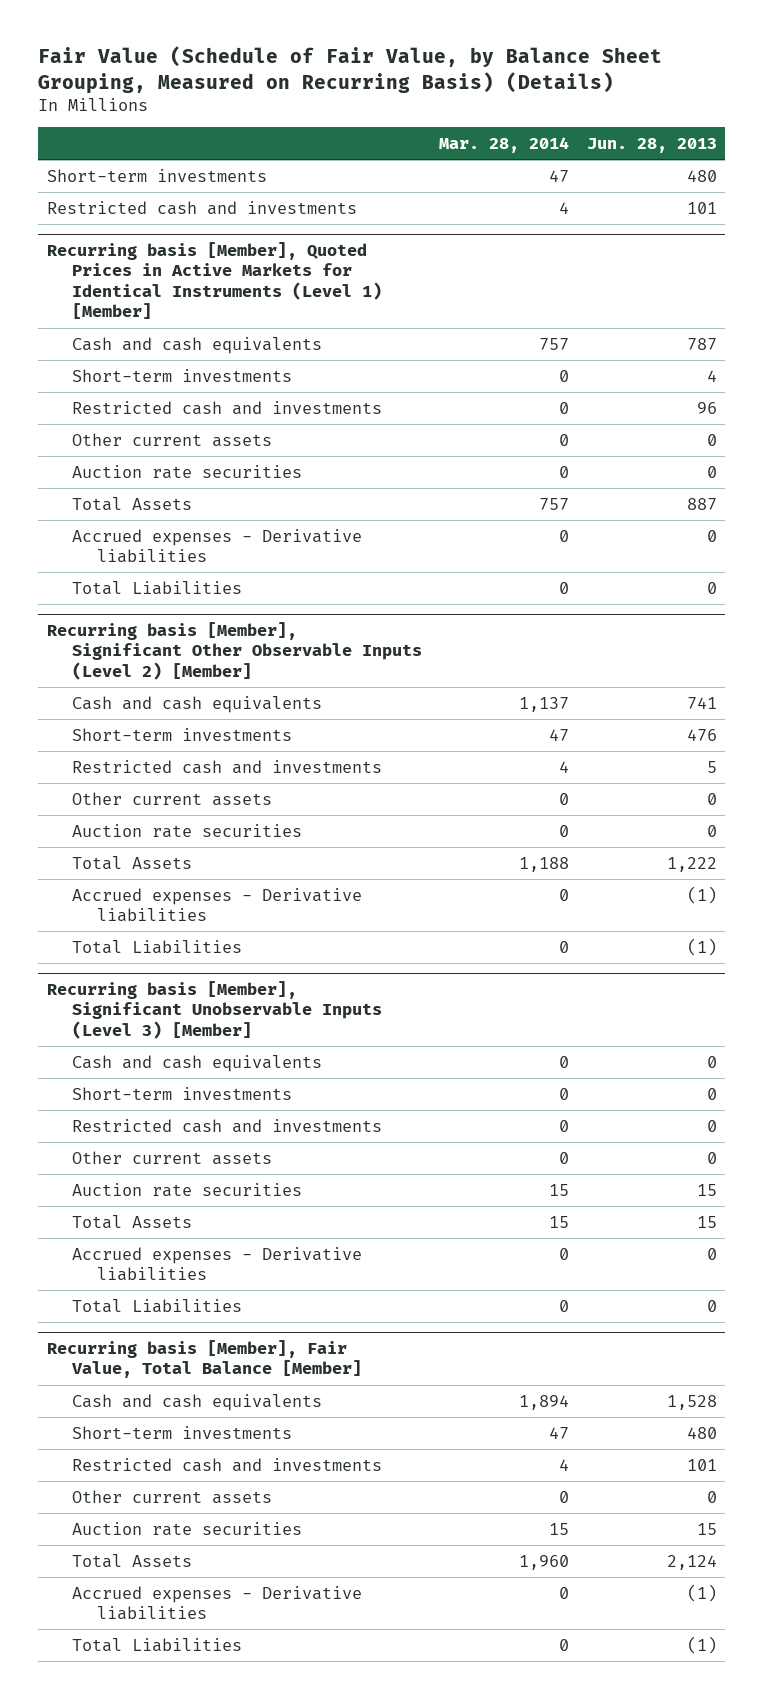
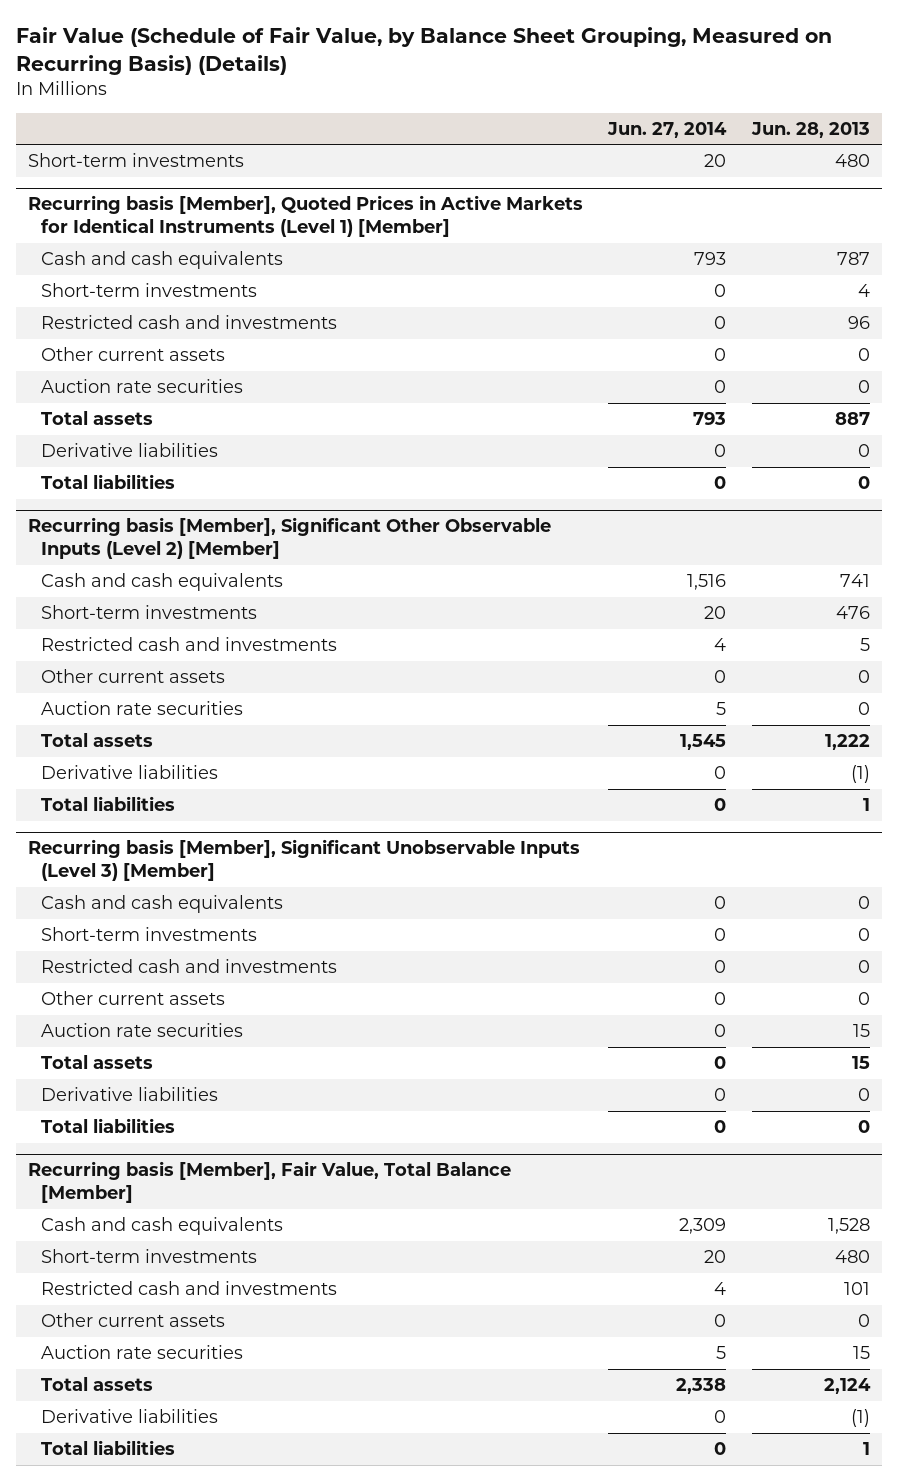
[439,136,570,153] Mar. 28, 2014 -> none
none -> [607,121,728,138] Jun. 27, 2014
[46,200,357,215] Restricted cash and investments -> none
[71,496,192,511] Total Assets -> [41,411,154,426] Total assets
[71,528,362,564] Accrued expenses - Derivative liabilities -> [41,443,219,458] Derivative liabilities
[71,580,242,595] Total Liabilities -> [41,474,176,490] Total liabilities
[71,855,192,870] Total Assets -> [41,733,154,748] Total assets
[71,887,362,923] Accrued expenses - Derivative liabilities -> [41,765,219,780] Derivative liabilities
[71,939,242,954] Total Liabilities -> [41,796,176,812] Total liabilities
[686,937,717,956] (1) -> [862,798,870,812] 1
[71,1214,192,1229] Total Assets -> [41,1055,154,1070] Total assets
[71,1246,362,1282] Accrued expenses - Derivative liabilities -> [41,1087,219,1102] Derivative liabilities
[71,1298,242,1313] Total Liabilities -> [41,1118,176,1134] Total liabilities
[71,1553,192,1568] Total Assets -> [41,1377,154,1392] Total assets
[71,1585,362,1621] Accrued expenses - Derivative liabilities -> [41,1409,219,1424] Derivative liabilities
[71,1637,242,1652] Total Liabilities -> [41,1440,176,1456] Total liabilities
[686,1635,717,1654] (1) -> [862,1442,870,1456] 1

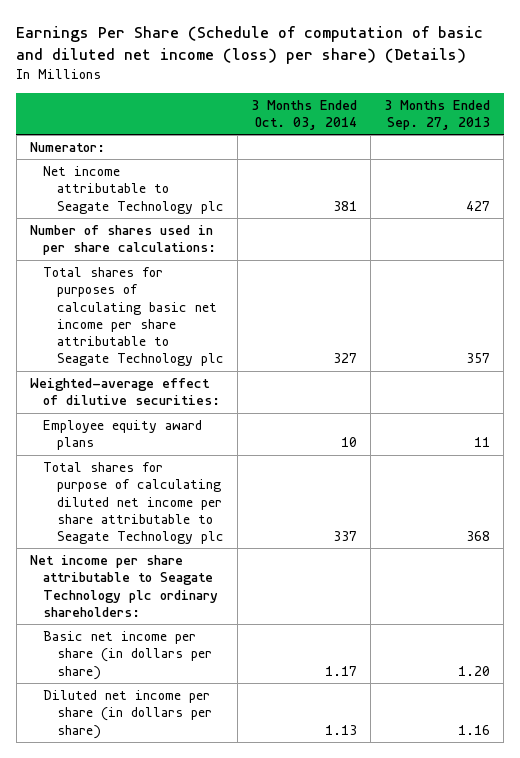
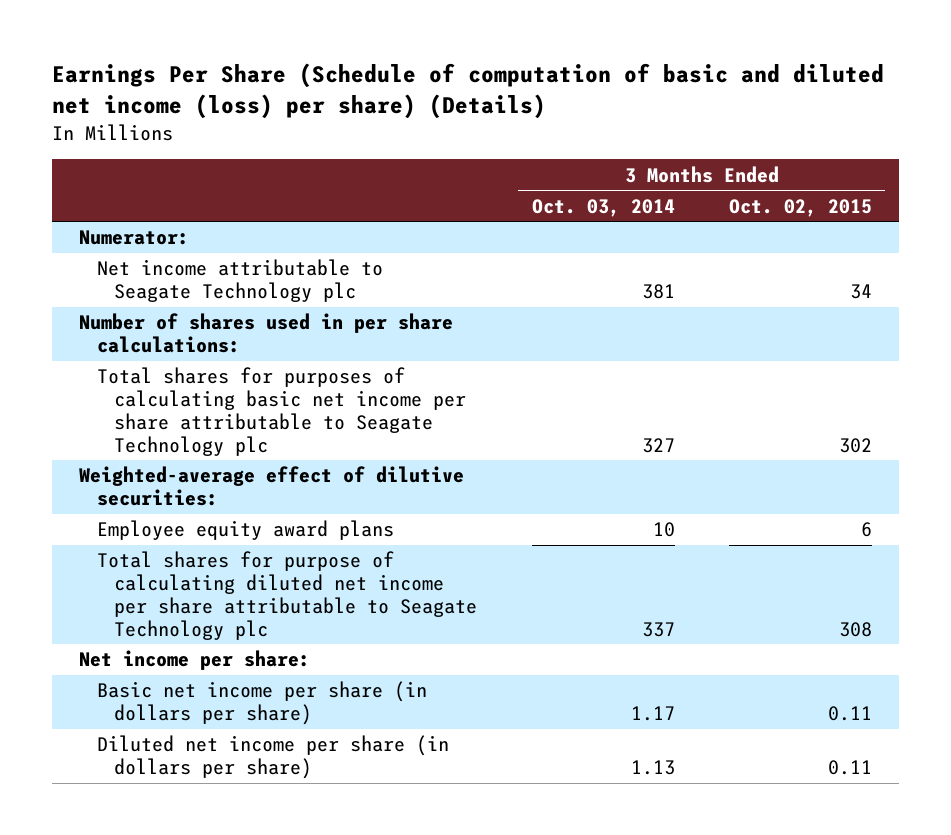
[384,99,491,131] 3 Months Ended Sep. 27, 2013 -> none
none -> [728,198,872,217] Oct. 02, 2015
[29,554,219,617] Net income per share attributable to Seagate Technology plc ordinary shareholders: -> [79,650,311,671] Net income per share:

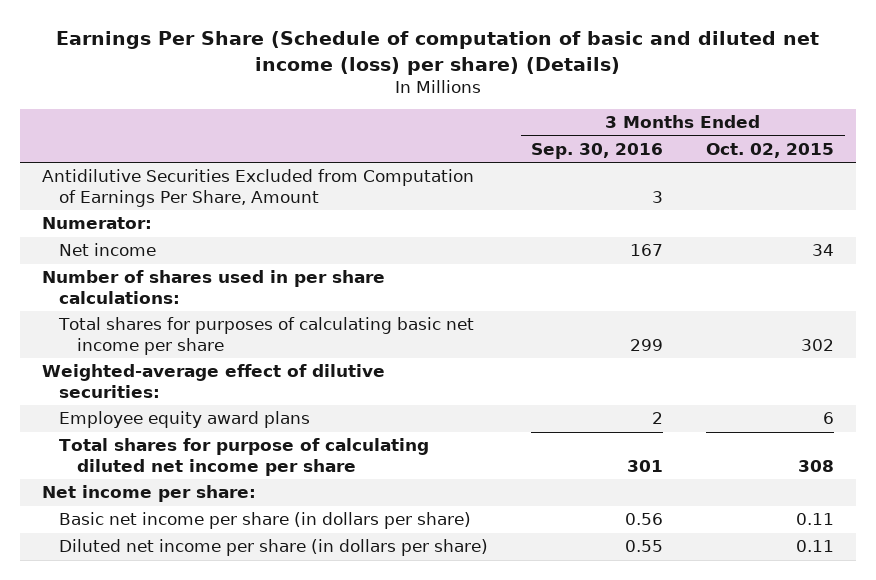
[531,198,675,217] Oct. 03, 2014 -> none
none -> [531,142,664,159] Sep. 30, 2016
none -> [41,169,474,207] Antidilutive Securities Excluded from Computation of Earnings Per Share, Amount
[96,259,383,303] Net income attributable to Seagate Technology plc -> [59,243,157,257] Net income
[96,367,467,456] Total shares for purposes of calculating basic net income per share attributable to Seagate Technology plc -> [58,317,475,355] Total shares for purposes of calculating basic net income per share
[96,551,478,640] Total shares for purpose of calculating diluted net income per share attributable to Seagate Technology plc -> [59,438,430,476] Total shares for purpose of calculating diluted net income per share

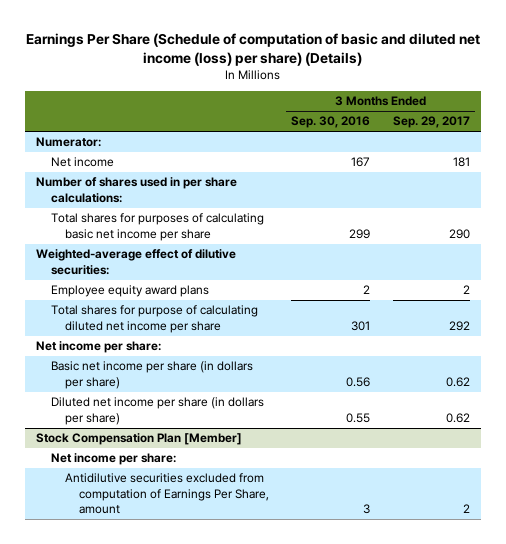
[706,142,835,158] Oct. 02, 2015 -> none
none -> [392,116,470,129] Sep. 29, 2017
[41,169,474,207] Antidilutive Securities Excluded from Computation of Earnings Per Share, Amount -> none
none -> [36,433,243,446] Stock Compensation Plan [Member]
none -> [50,453,176,466] Net income per share:
none -> [65,473,270,515] Antidilutive securities excluded from computation of Earnings Per Share, amount

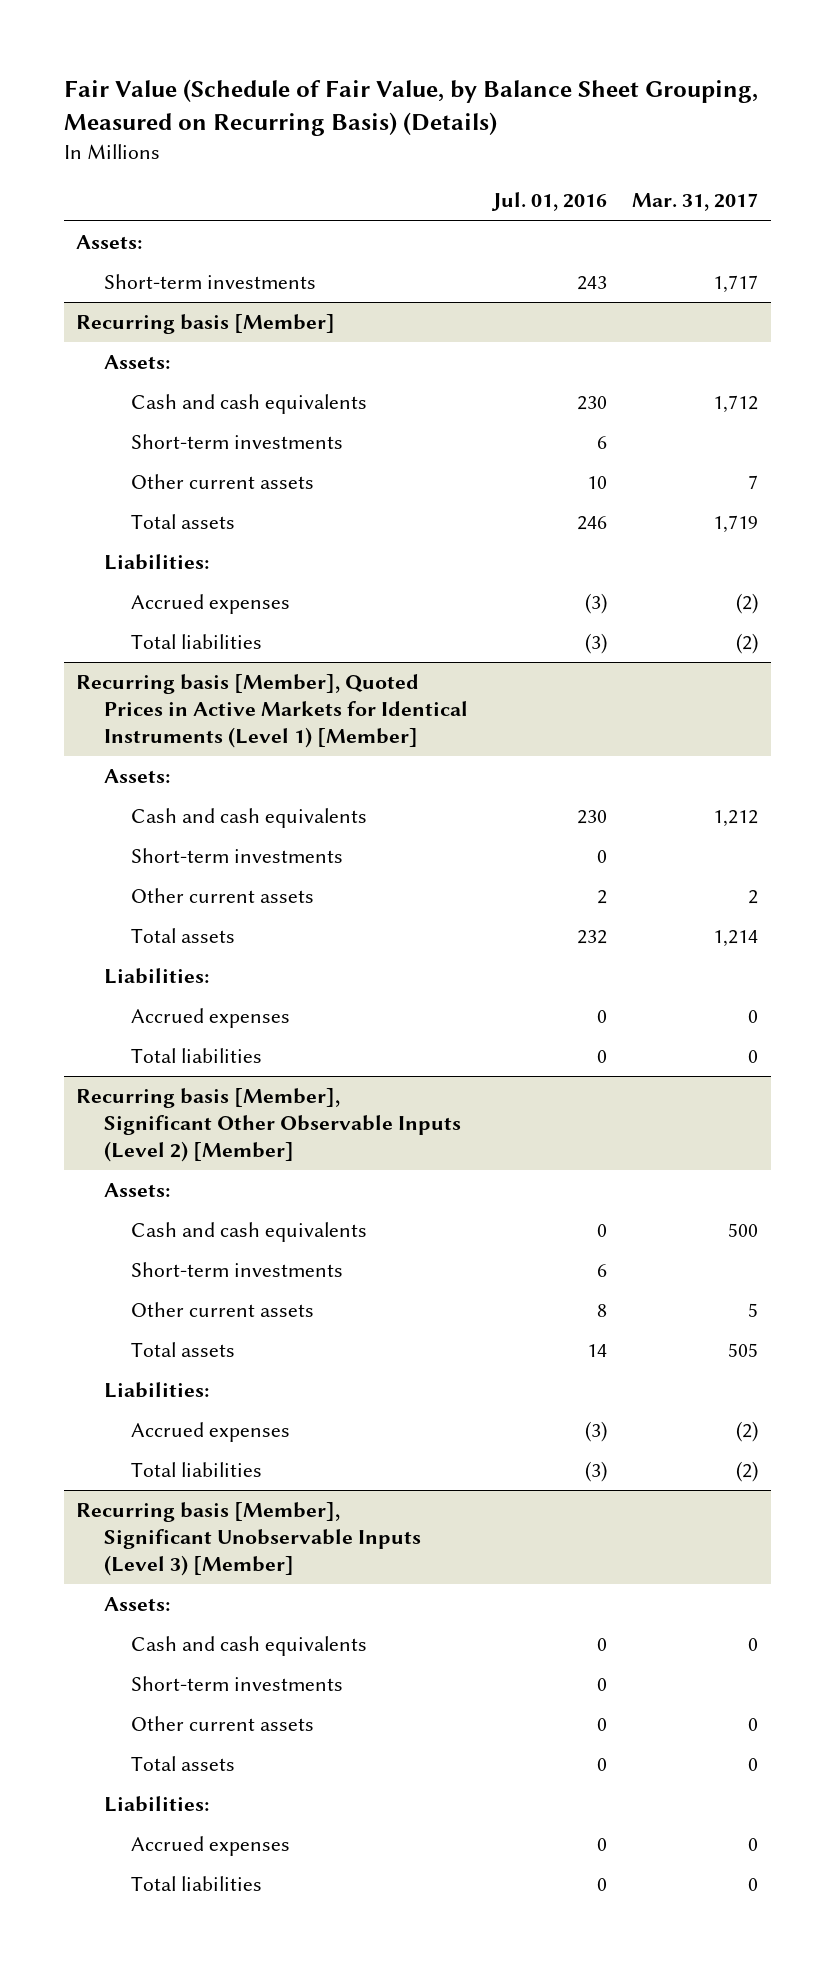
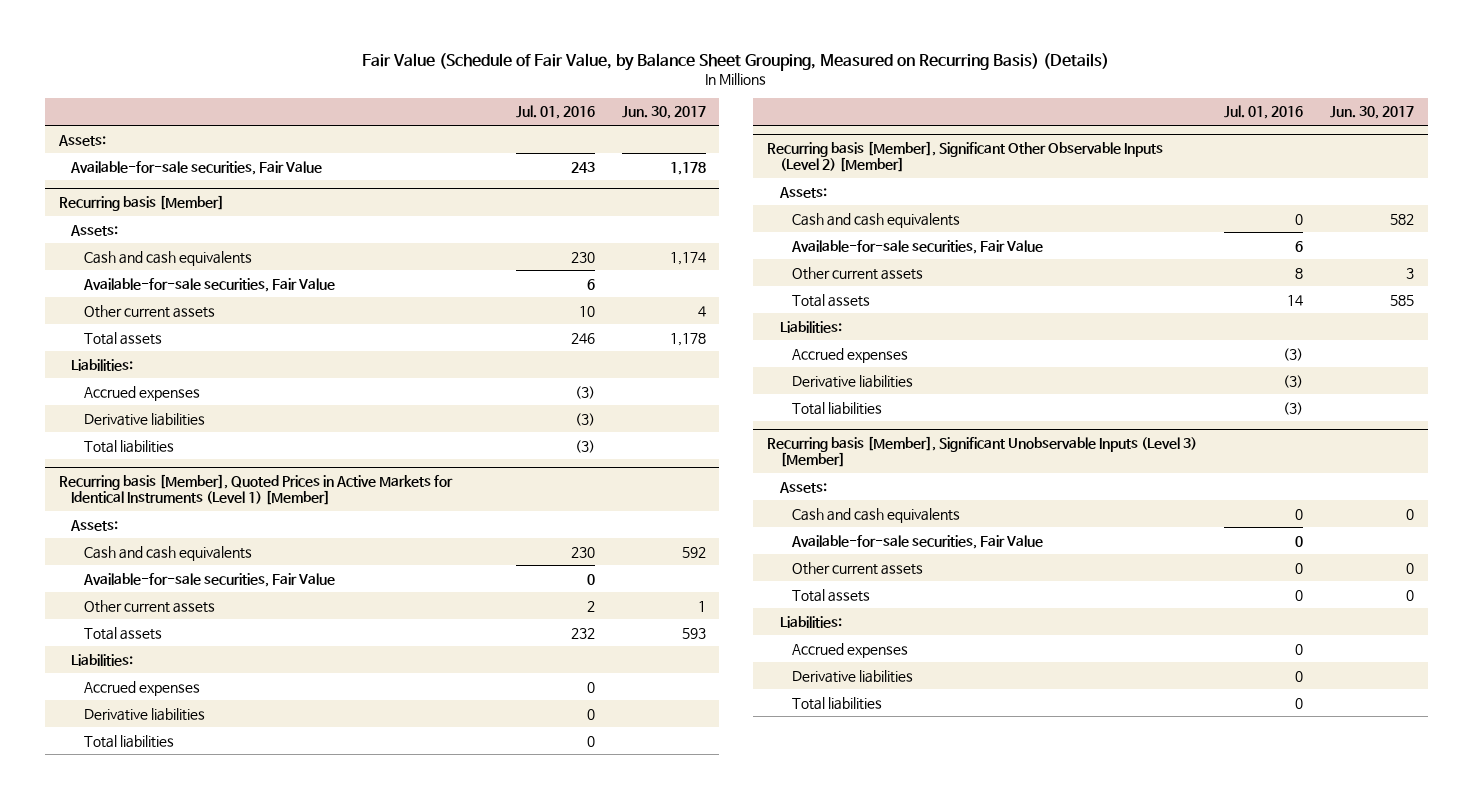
[632,193,759,212] Mar. 31, 2017 -> none
none -> [621,106,706,120] Jun. 30, 2017
[103,274,316,290] Short-term investments -> [70,160,323,175] Available-for-sale securities, Fair Value
[130,434,343,450] Short-term investments -> [83,277,336,292] Available-for-sale securities, Fair Value
none -> [84,412,206,426] Derivative liabilities
[130,848,343,864] Short-term investments -> [83,572,336,587] Available-for-sale securities, Fair Value
none -> [84,707,206,721] Derivative liabilities
[130,1262,343,1278] Short-term investments -> [791,239,1044,254] Available-for-sale securities, Fair Value
none -> [792,374,914,388] Derivative liabilities
[130,1676,343,1692] Short-term investments -> [791,534,1044,549] Available-for-sale securities, Fair Value
none -> [792,669,914,683] Derivative liabilities

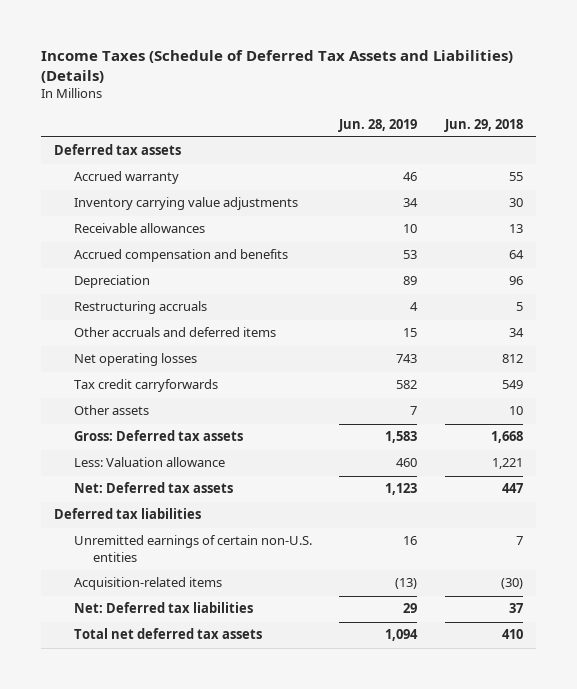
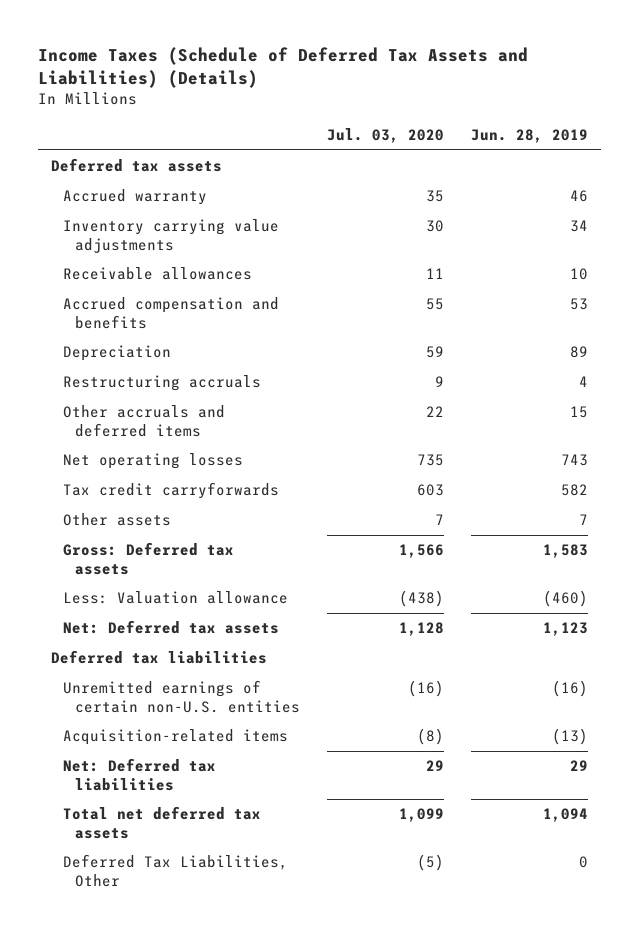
[443,118,523,132] Jun. 29, 2018 -> none
none -> [327,127,445,143] Jul. 03, 2020
[396,458,418,468] 460 -> [542,590,588,608] (460)
[403,536,418,546] 16 -> [551,680,588,698] (16)
none -> [63,854,289,887] Deferred Tax Liabilities, Other

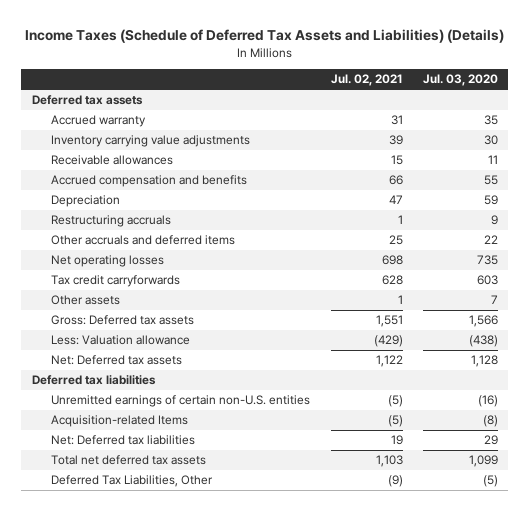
[470,128,588,143] Jun. 28, 2019 -> none
none -> [330,74,403,87] Jul. 02, 2021
[63,729,289,746] Acquisition-related items -> [51,415,189,428] Acquisition-related Items

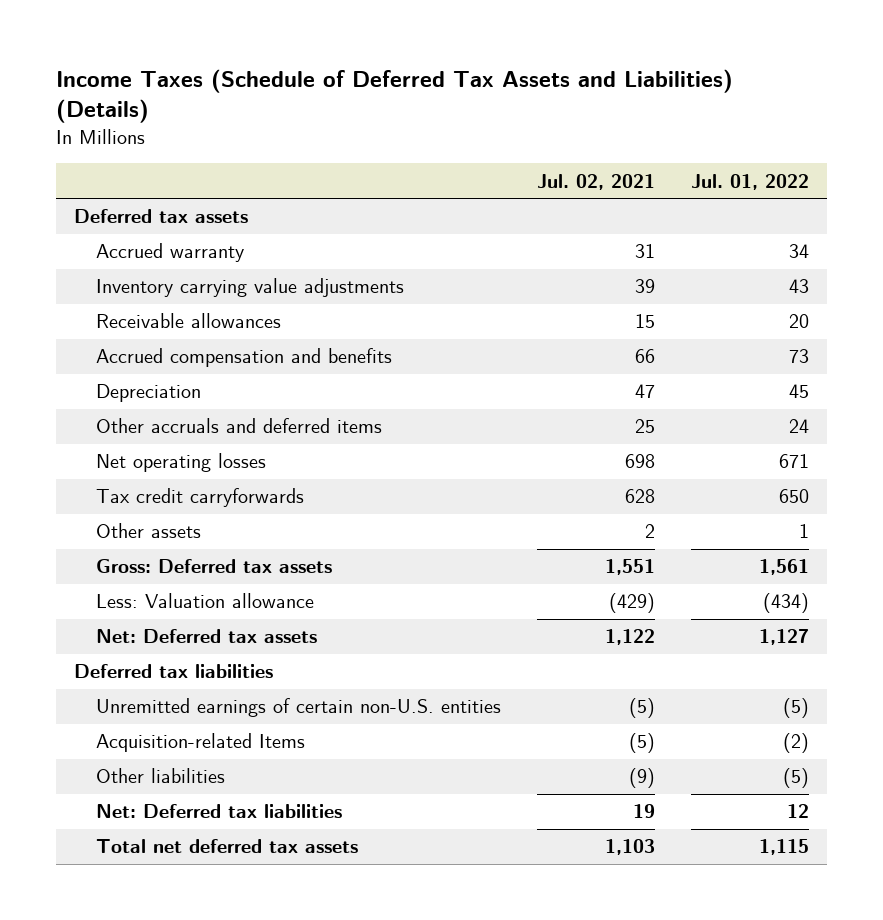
[423,74,499,87] Jul. 03, 2020 -> none
none -> [690,173,809,190] Jul. 01, 2022
[51,215,172,228] Restructuring accruals -> none
[397,295,403,305] 1 -> [644,524,655,539] 2
none -> [95,768,225,784] Other liabilities
[51,475,214,488] Deferred Tax Liabilities, Other -> none

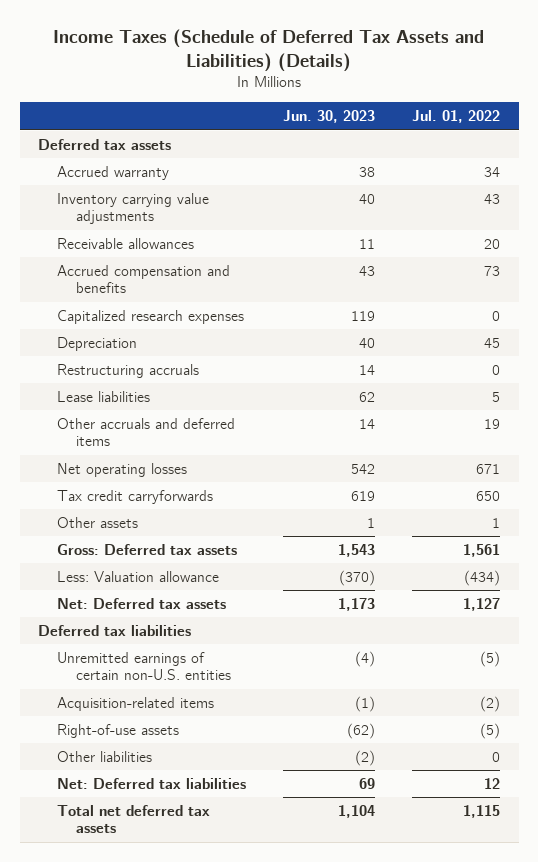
[536,173,655,190] Jul. 02, 2021 -> none
none -> [283,110,376,124] Jun. 30, 2023
none -> [57,309,245,324] Capitalized research expenses
none -> [57,363,200,378] Restructuring accruals
none -> [57,390,151,402] Lease liabilities
[788,419,809,434] 24 -> [484,418,501,429] 19
[95,733,305,753] Acquisition-related Items -> [57,696,215,711] Acquisition-related items
none -> [57,723,180,738] Right-of-use assets
[782,768,809,789] (5) -> [492,751,501,762] 0

